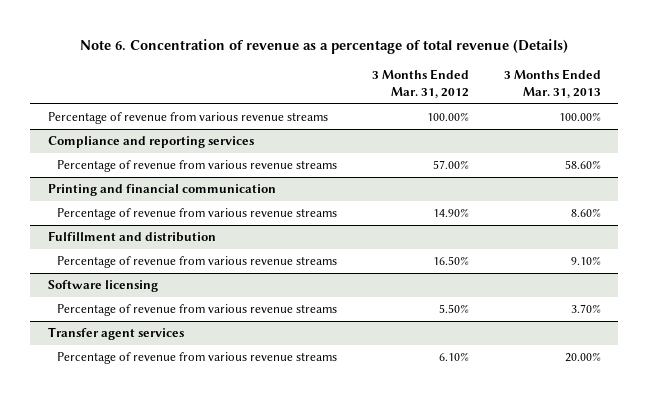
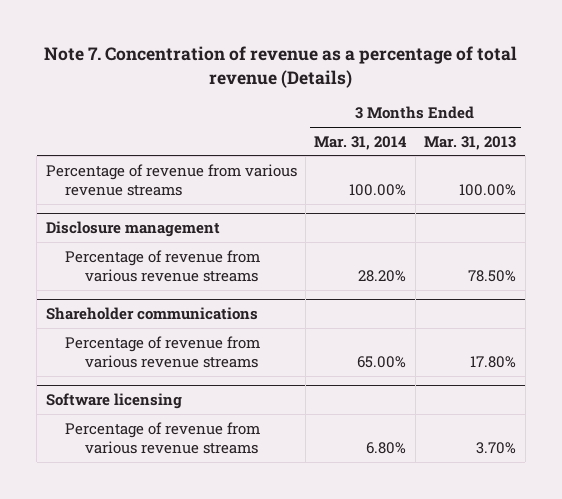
[80,38,569,54] Note 6. Concentration of revenue as a percentage of total revenue (Details) -> [43,46,517,88] Note 7. Concentration of revenue as a percentage of total revenue (Details)
[371,69,469,98] 3 Months Ended Mar. 31, 2012 -> none
none -> [314,135,408,150] Mar. 31, 2014
[47,136,254,149] Compliance and reporting services -> none
[47,184,276,197] Printing and financial communication -> none
[47,231,216,243] Fulfillment and distribution -> none
[56,256,337,269] Percentage of revenue from various revenue streams -> none
none -> [45,221,220,238] Disclosure management
[564,160,601,170] 58.60% -> [468,269,517,282] 78.50%
none -> [45,307,258,321] Shareholder communications
[570,208,601,218] 8.60% -> [470,355,517,368] 17.80%
[47,327,184,341] Transfer agent services -> none
[56,352,337,365] Percentage of revenue from various revenue streams -> none

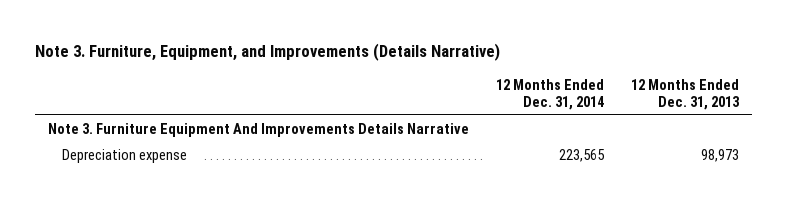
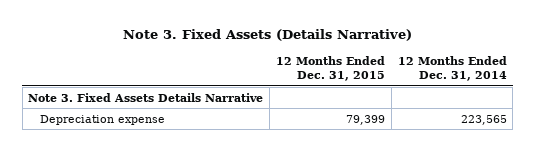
[34,43,500,62] Note 3. Furniture, Equipment, and Improvements (Details Narrative) -> [122,29,412,42] Note 3. Fixed Assets (Details Narrative)
[630,78,740,110] 12 Months Ended Dec. 31, 2013 -> none
none -> [276,56,386,82] 12 Months Ended Dec. 31, 2015
[48,123,470,138] Note 3. Furniture Equipment And Improvements Details Narrative -> [28,92,264,102] Note 3. Fixed Assets Details Narrative

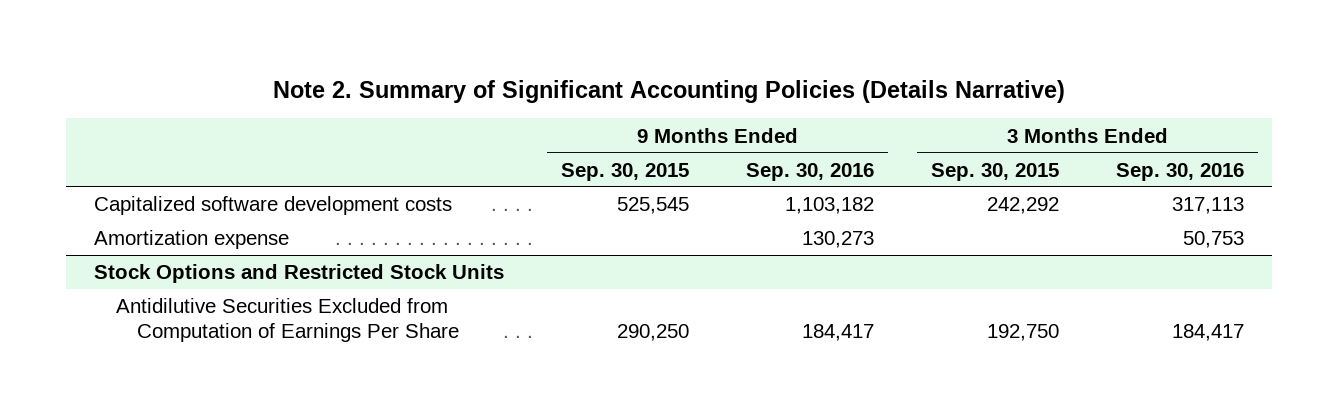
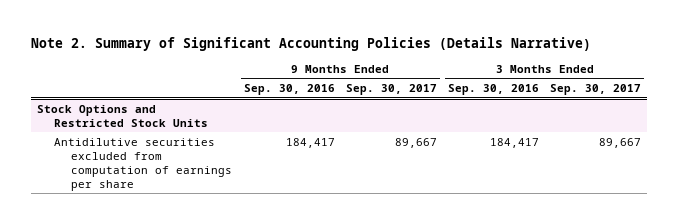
[561,162,690,181] Sep. 30, 2015 -> none
[931,162,1060,181] Sep. 30, 2015 -> none
none -> [345,84,437,96] Sep. 30, 2017
none -> [550,84,642,96] Sep. 30, 2017
[94,196,453,216] Capitalized software development costs -> none
[94,230,290,250] Amortization expense -> none
[115,298,460,343] Antidilutive Securities Excluded from Computation of Earnings Per Share -> [53,137,233,191] Antidilutive securities excluded from computation of earnings per share

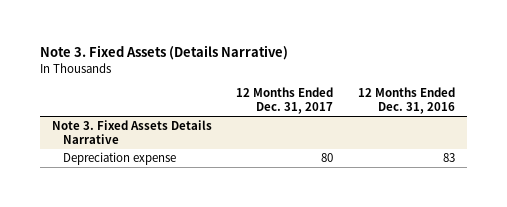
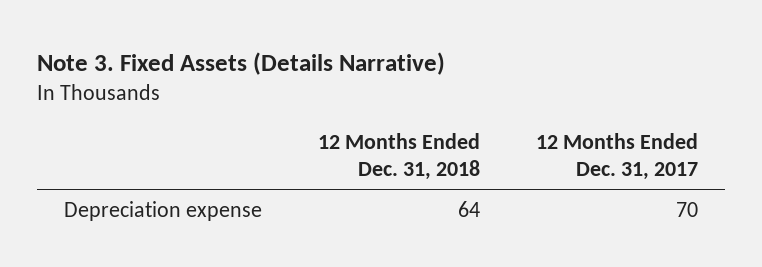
[357,87,455,115] 12 Months Ended Dec. 31, 2016 -> none
none -> [318,132,481,181] 12 Months Ended Dec. 31, 2018
[51,120,212,145] Note 3. Fixed Assets Details Narrative -> none
[321,153,334,163] 80 -> [675,201,698,217] 70

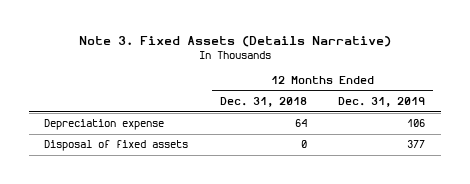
[535,132,698,181] 12 Months Ended Dec. 31, 2017 -> none
none -> [338,97,426,108] Dec. 31, 2019
none -> [44,140,189,152] Disposal of fixed assets

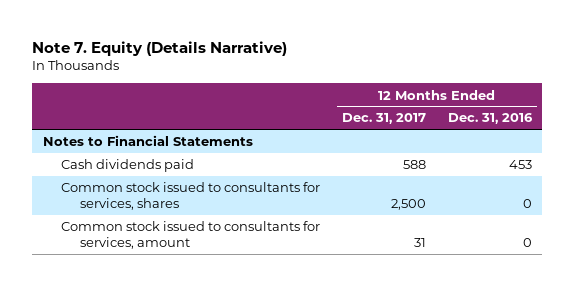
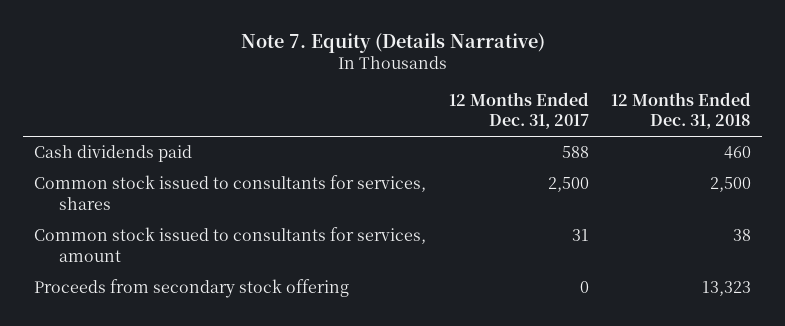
[447,113,533,125] Dec. 31, 2016 -> none
none -> [611,92,752,130] 12 Months Ended Dec. 31, 2018
[42,135,253,147] Notes to Financial Statements -> none
none -> [34,279,350,299] Proceeds from secondary stock offering

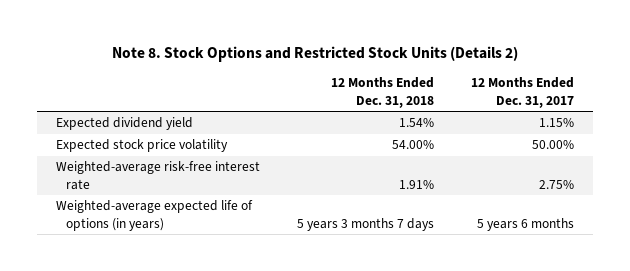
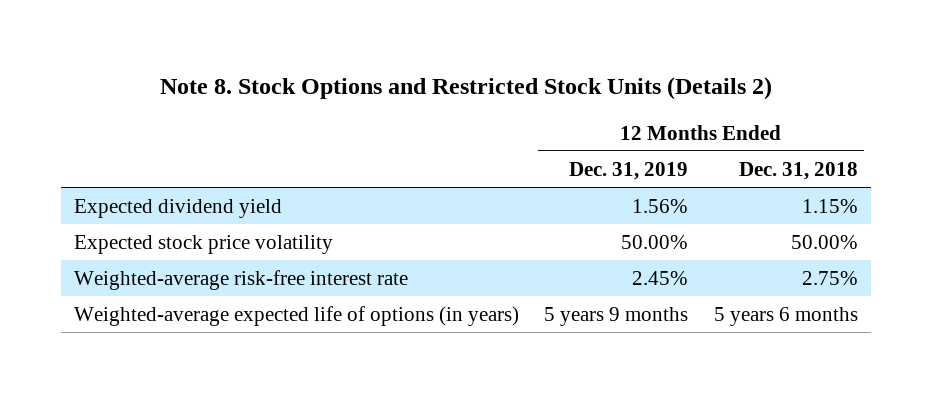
[471,77,575,108] 12 Months Ended Dec. 31, 2017 -> none
none -> [569,161,689,180] Dec. 31, 2019
[399,118,435,128] 1.54% -> [801,198,858,213] 1.15%
[392,140,435,150] 54.00% -> [790,234,858,249] 50.00%
[399,179,435,189] 1.91% -> [801,270,858,285] 2.75%
[297,217,435,231] 5 years 3 months 7 days -> [713,306,858,326] 5 years 6 months

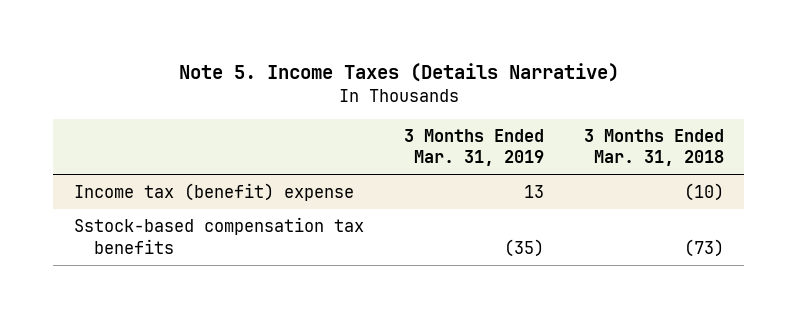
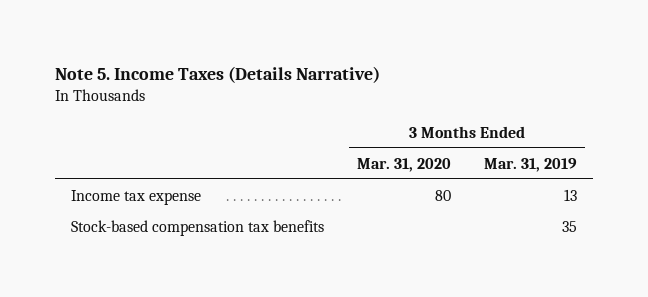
[583,128,724,167] 3 Months Ended Mar. 31, 2018 -> none
none -> [357,157,452,172] Mar. 31, 2020
[73,183,354,202] Income tax (benefit) expense -> [71,189,202,205] Income tax expense
[73,217,364,254] Sstock-based compensation tax benefits -> [71,219,325,236] Stock-based compensation tax benefits
[503,238,544,257] (35) -> [561,220,577,232] 35

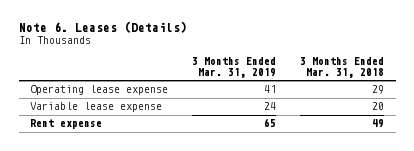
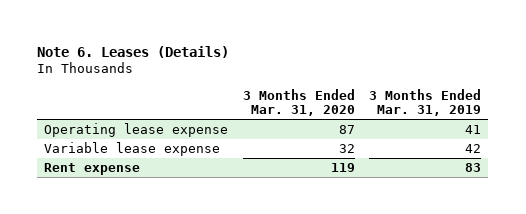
[299,57,384,78] 3 Months Ended Mar. 31, 2018 -> none
none -> [242,88,355,117] 3 Months Ended Mar. 31, 2020
[264,102,277,111] 24 -> [465,144,482,154] 42
[264,118,277,128] 65 -> [465,163,482,173] 83

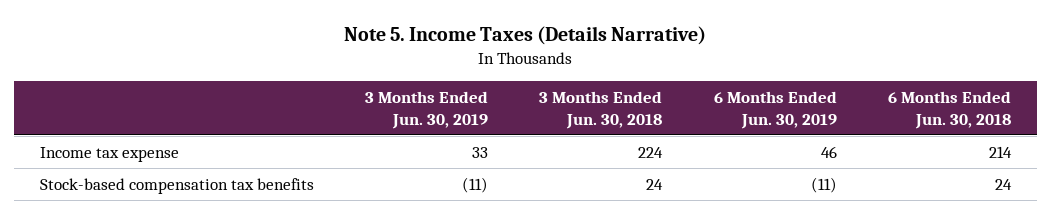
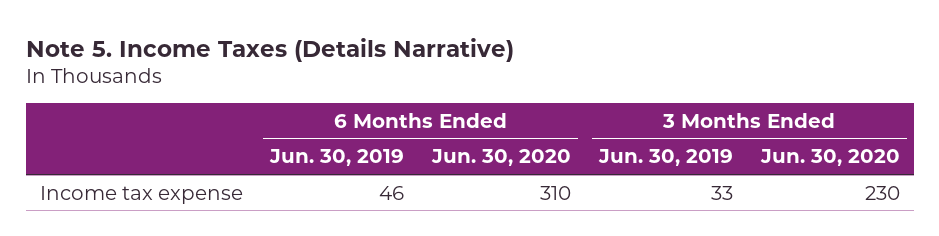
[539,90,663,129] 3 Months Ended Jun. 30, 2018 -> none
[888,90,1012,129] 6 Months Ended Jun. 30, 2018 -> none
none -> [431,149,572,167] Jun. 30, 2020
none -> [759,149,900,167] Jun. 30, 2020
[39,177,314,194] Stock-based compensation tax benefits -> none

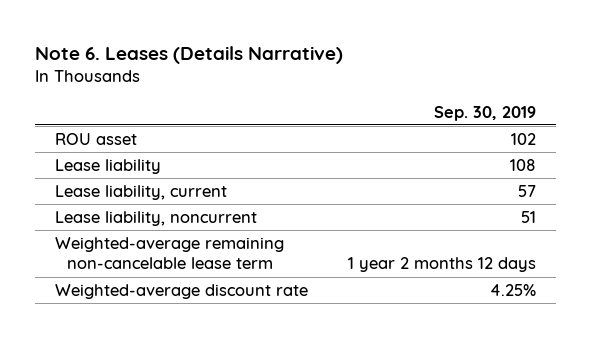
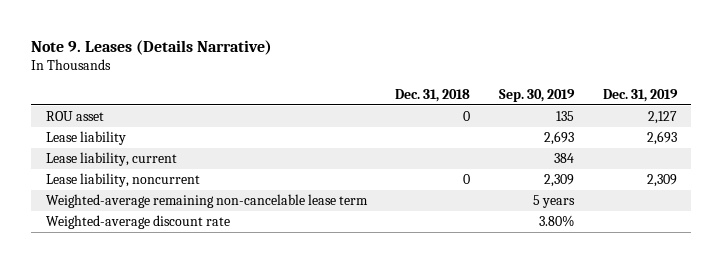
[34,45,343,64] Note 6. Leases (Details Narrative) -> [31,40,273,56] Note 9. Leases (Details Narrative)
none -> [395,88,471,102] Dec. 31, 2018
none -> [602,88,678,102] Dec. 31, 2019
[510,133,536,146] 102 -> [556,111,575,122] 135
[509,159,536,172] 108 -> [544,131,575,146] 2,693
[517,185,536,198] 57 -> [554,153,575,164] 384
[520,211,536,224] 51 -> [544,174,575,188] 2,309
[347,257,536,273] 1 year 2 months 12 days -> [533,195,576,209] 5 years
[489,284,536,297] 4.25% -> [539,215,575,228] 3.80%

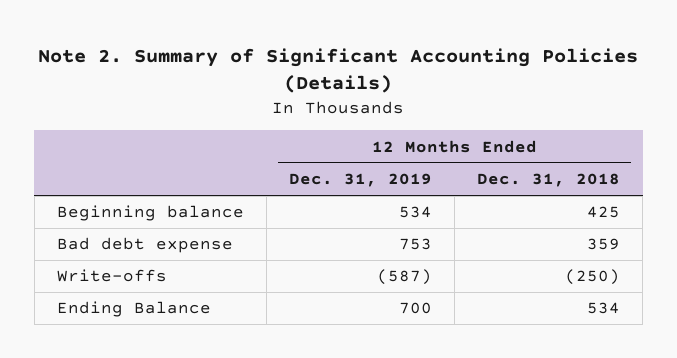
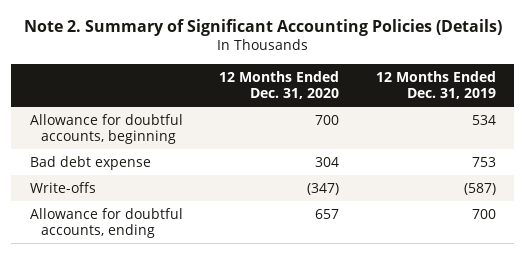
[477,173,621,188] Dec. 31, 2018 -> none
none -> [219,70,340,100] 12 Months Ended Dec. 31, 2020
[56,205,244,222] Beginning balance -> [29,113,183,145] Allowance for doubtful accounts, beginning
[56,301,211,318] Ending Balance -> [29,207,183,239] Allowance for doubtful accounts, ending

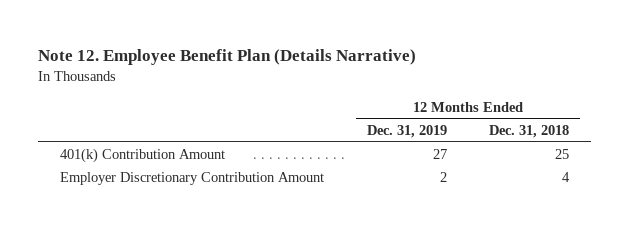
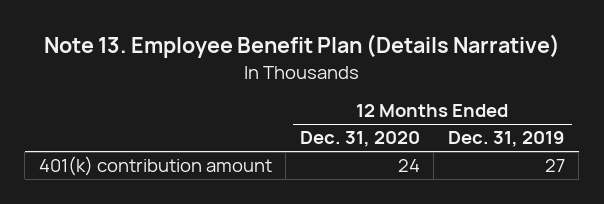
[38,49,417,66] Note 12. Employee Benefit Plan (Details Narrative) -> [43,34,560,59] Note 13. Employee Benefit Plan (Details Narrative)
[489,124,570,138] Dec. 31, 2018 -> none
none -> [299,131,420,148] Dec. 31, 2020
[59,172,324,186] Employer Discretionary Contribution Amount -> none
[59,148,225,164] 401(k) Contribution Amount -> [38,156,272,177] 401(k) contribution amount

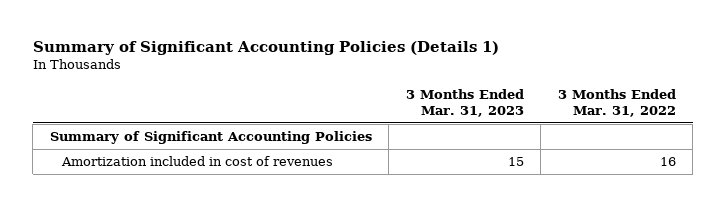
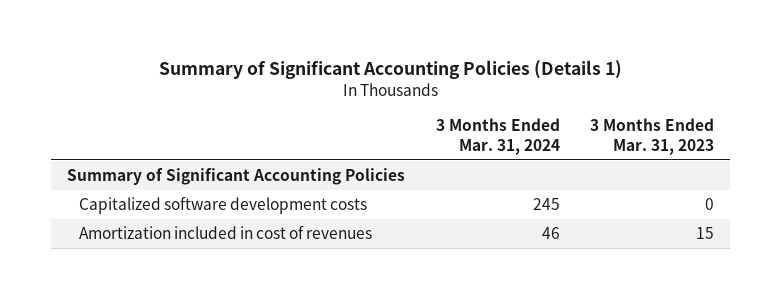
[557,88,676,117] 3 Months Ended Mar. 31, 2022 -> none
none -> [435,118,560,156] 3 Months Ended Mar. 31, 2024
none -> [79,196,368,215] Capitalized software development costs

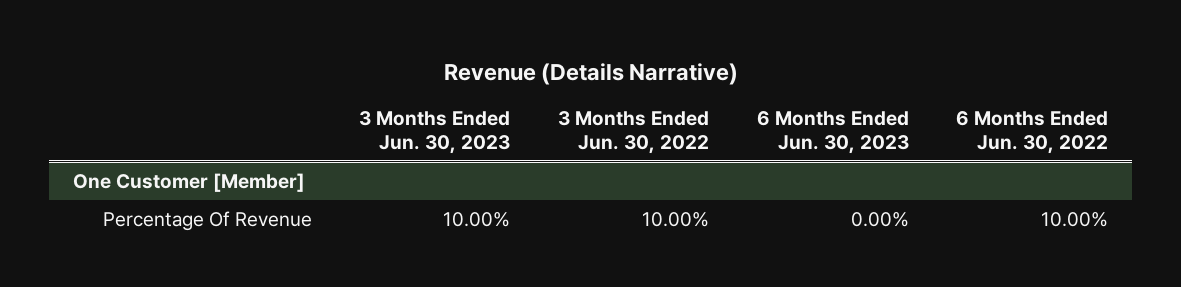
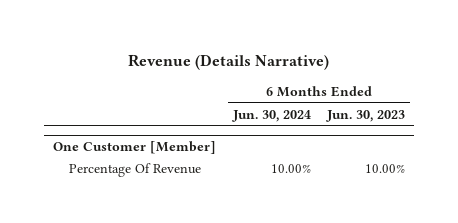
[359,110,511,154] 3 Months Ended Jun. 30, 2023 -> none
[557,110,709,154] 3 Months Ended Jun. 30, 2022 -> none
[956,110,1109,154] 6 Months Ended Jun. 30, 2022 -> none
none -> [231,109,311,122] Jun. 30, 2024
[850,211,909,227] 0.00% -> [365,163,406,173] 10.00%

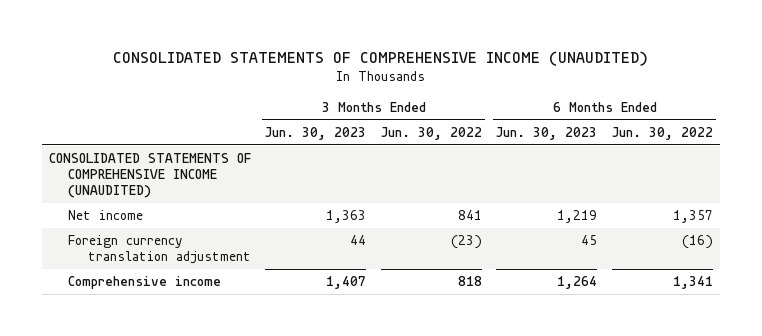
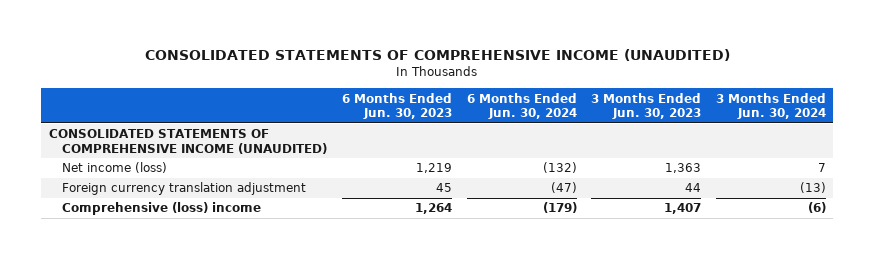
[380,126,482,140] Jun. 30, 2022 -> none
[611,126,713,140] Jun. 30, 2022 -> none
none -> [466,92,577,120] 6 Months Ended Jun. 30, 2024
none -> [715,92,826,120] 3 Months Ended Jun. 30, 2024
[68,210,144,221] Net income -> [62,162,168,174] Net income (loss)
[68,276,222,290] Comprehensive income -> [62,202,262,216] Comprehensive (loss) income

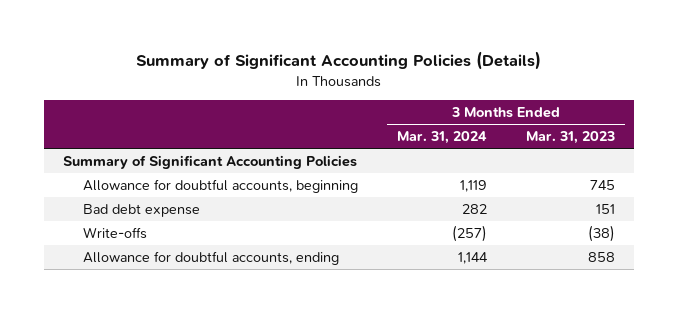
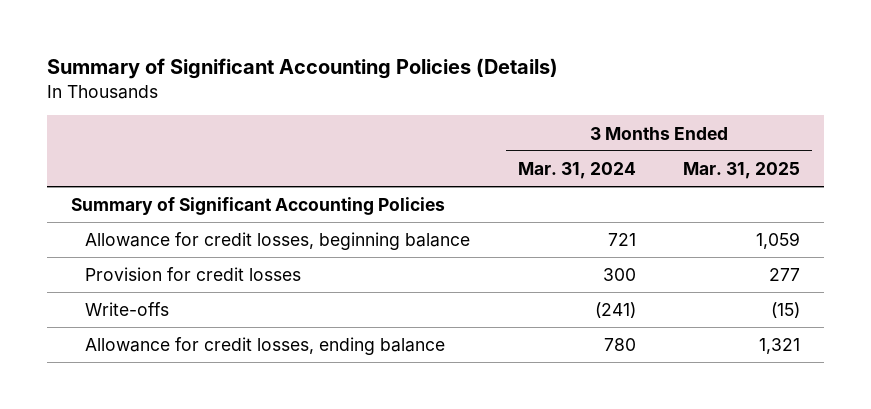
[525,131,615,145] Mar. 31, 2023 -> none
none -> [682,161,800,179] Mar. 31, 2025
[83,203,201,217] Bad debt expense -> none
[83,178,359,193] Allowance for doubtful accounts, beginning -> [85,232,471,251] Allowance for credit losses, beginning balance
[460,179,488,192] 1,119 -> [607,233,636,247] 721
none -> [85,267,302,282] Provision for credit losses
[452,224,488,242] (257) -> [594,302,636,319] (241)
[83,250,340,265] Allowance for doubtful accounts, ending -> [85,337,446,356] Allowance for credit losses, ending balance
[458,251,489,264] 1,144 -> [603,338,636,352] 780

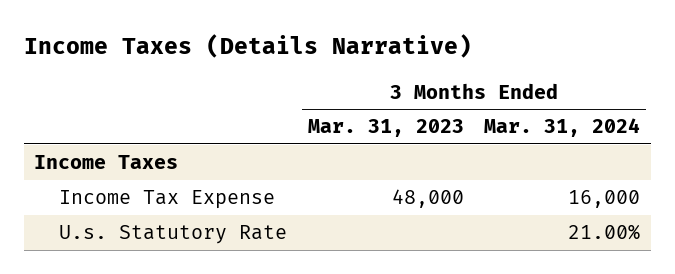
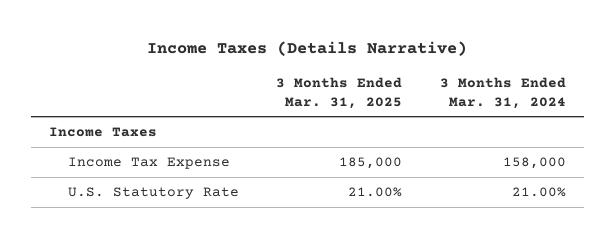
[307,119,464,138] Mar. 31, 2023 -> none
none -> [276,77,403,109] 3 Months Ended Mar. 31, 2025
[568,190,641,209] 16,000 -> [502,157,566,170] 158,000
[58,225,287,245] U.s. Statutory Rate -> [68,187,240,200] U.S. Statutory Rate

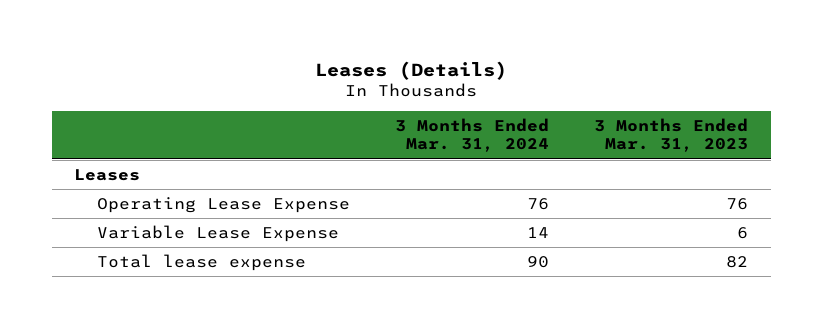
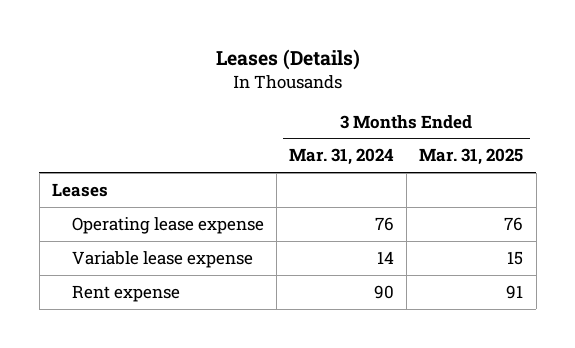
[594,118,749,153] 3 Months Ended Mar. 31, 2023 -> none
none -> [419,148,524,166] Mar. 31, 2025
[96,196,350,213] Operating Lease Expense -> [72,216,265,234] Operating lease expense
[96,224,339,242] Variable Lease Expense -> [72,250,254,268] Variable lease expense
[96,253,306,271] Total lease expense -> [72,284,181,302] Rent expense

